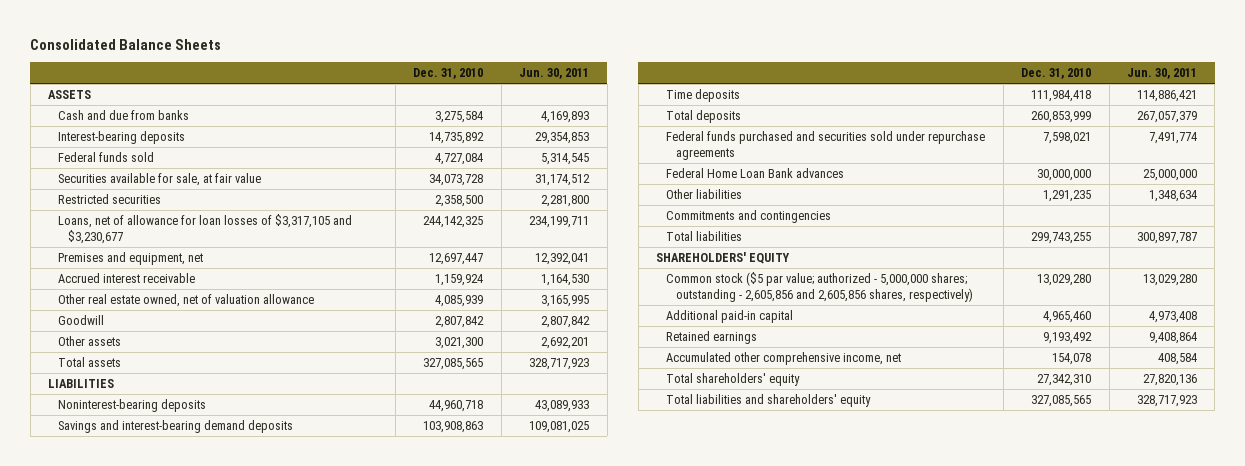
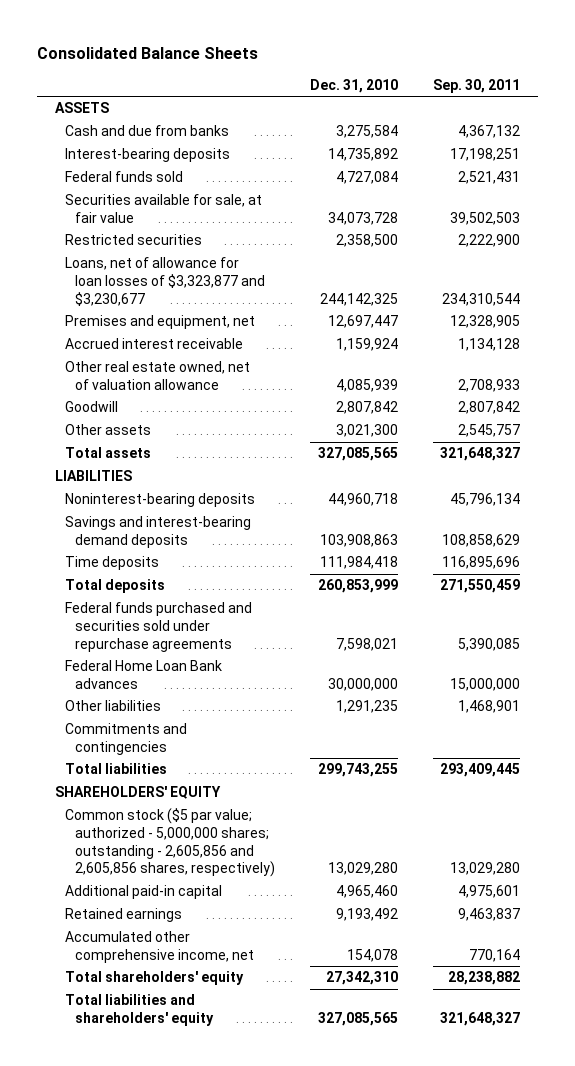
[519,68,590,80] Jun. 30, 2011 -> none
none -> [433,78,521,93] Sep. 30, 2011
[58,213,353,245] Loans, net of allowance for loan losses of $3,317,105 and $3,230,677 -> [64,257,266,306] Loans, net of allowance for loan losses of $3,323,877 and $3,230,677

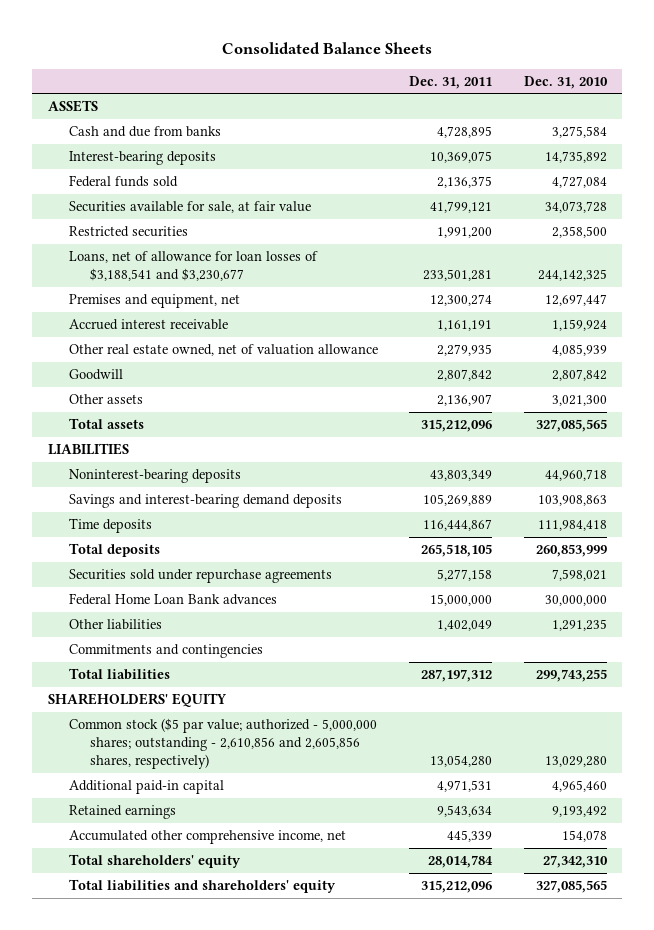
[433,78,521,93] Sep. 30, 2011 -> none
none -> [409,75,493,89] Dec. 31, 2011
[64,257,266,306] Loans, net of allowance for loan losses of $3,323,877 and $3,230,677 -> [68,251,318,282] Loans, net of allowance for loan losses of $3,188,541 and $3,230,677
[64,602,252,652] Federal funds purchased and securities sold under repurchase agreements -> [68,569,332,584] Securities sold under repurchase agreements
[64,808,276,878] Common stock ($5 par value; authorized - 5,000,000 shares; outstanding - 2,605,856 and 2,605,856 shares, respectively) -> [68,718,377,770] Common stock ($5 par value; authorized - 5,000,000 shares; outstanding - 2,610,856 and 2,605,856 shares, respectively)

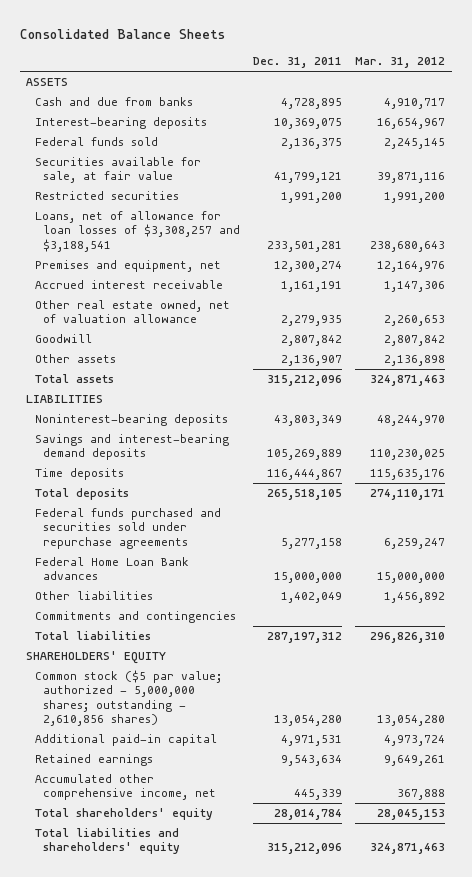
[523,75,608,89] Dec. 31, 2010 -> none
none -> [355,57,446,69] Mar. 31, 2012
[68,251,318,282] Loans, net of allowance for loan losses of $3,188,541 and $3,230,677 -> [34,211,241,252] Loans, net of allowance for loan losses of $3,308,257 and $3,188,541
[68,569,332,584] Securities sold under repurchase agreements -> [34,508,221,549] Federal funds purchased and securities sold under repurchase agreements
[68,718,377,770] Common stock ($5 par value; authorized - 5,000,000 shares; outstanding - 2,610,856 and 2,605,856 shares, respectively) -> [34,670,222,726] Common stock ($5 par value; authorized - 5,000,000 shares; outstanding - 2,610,856 shares)

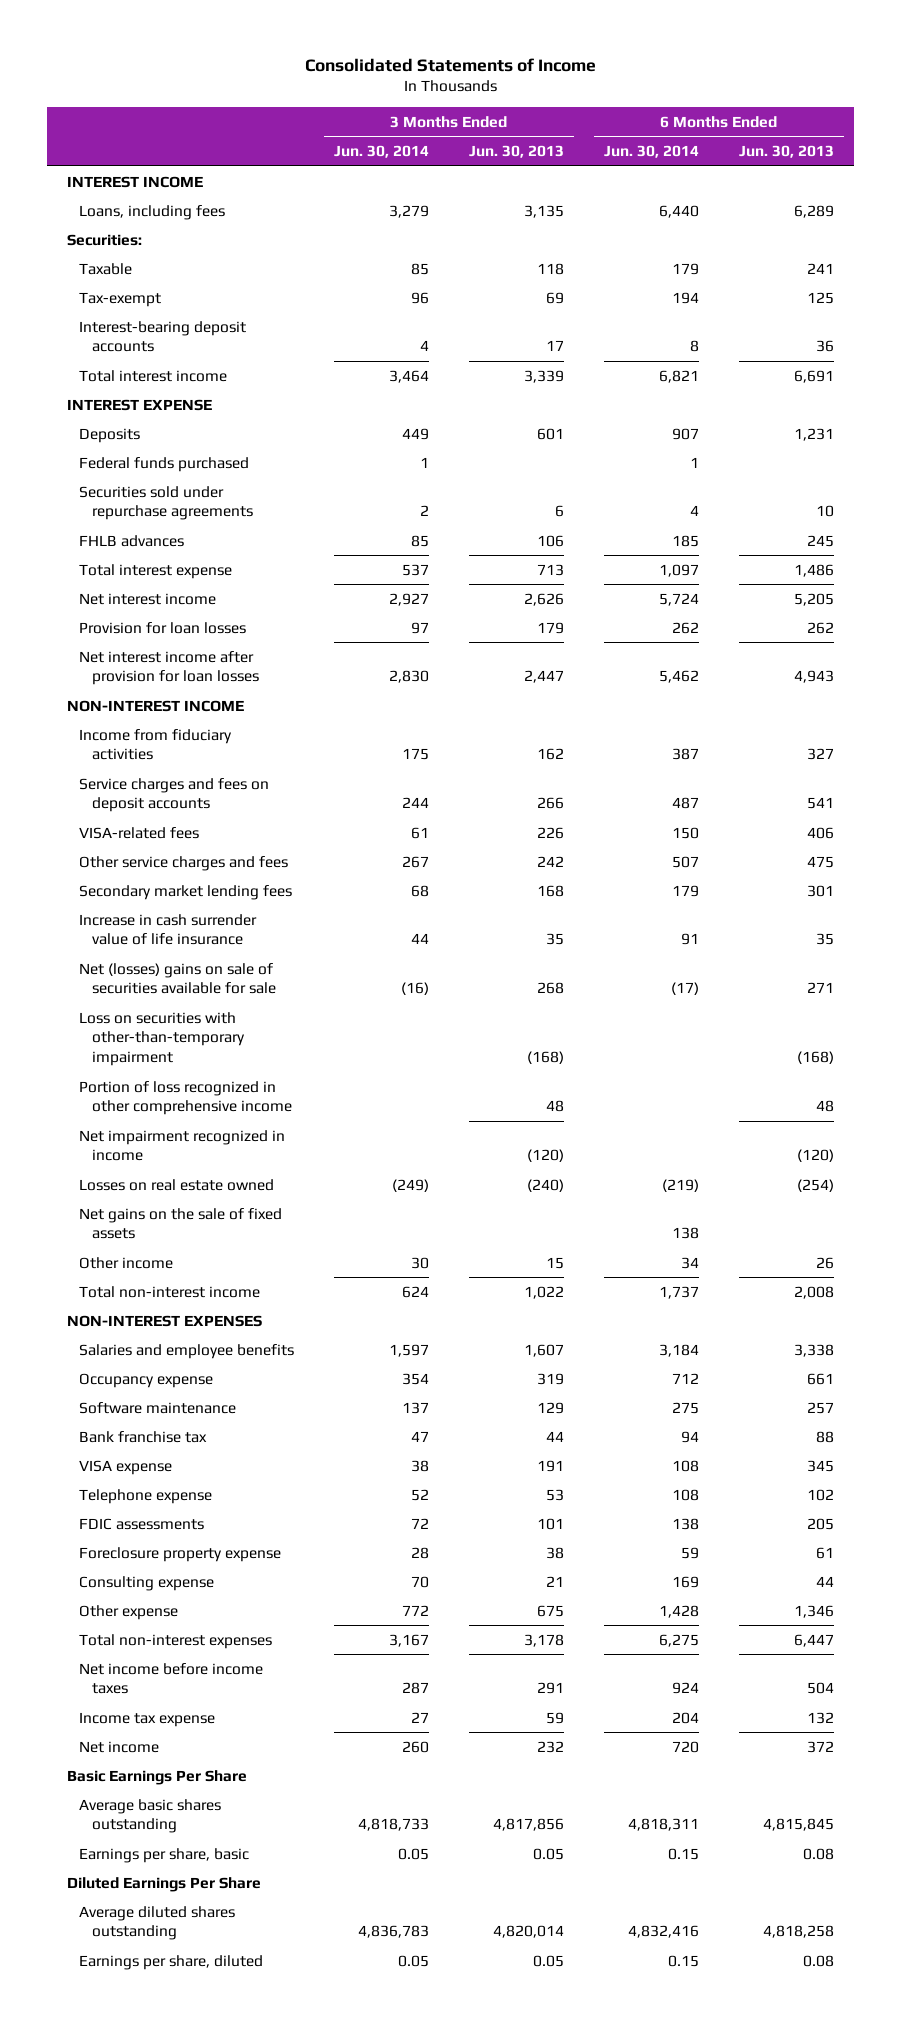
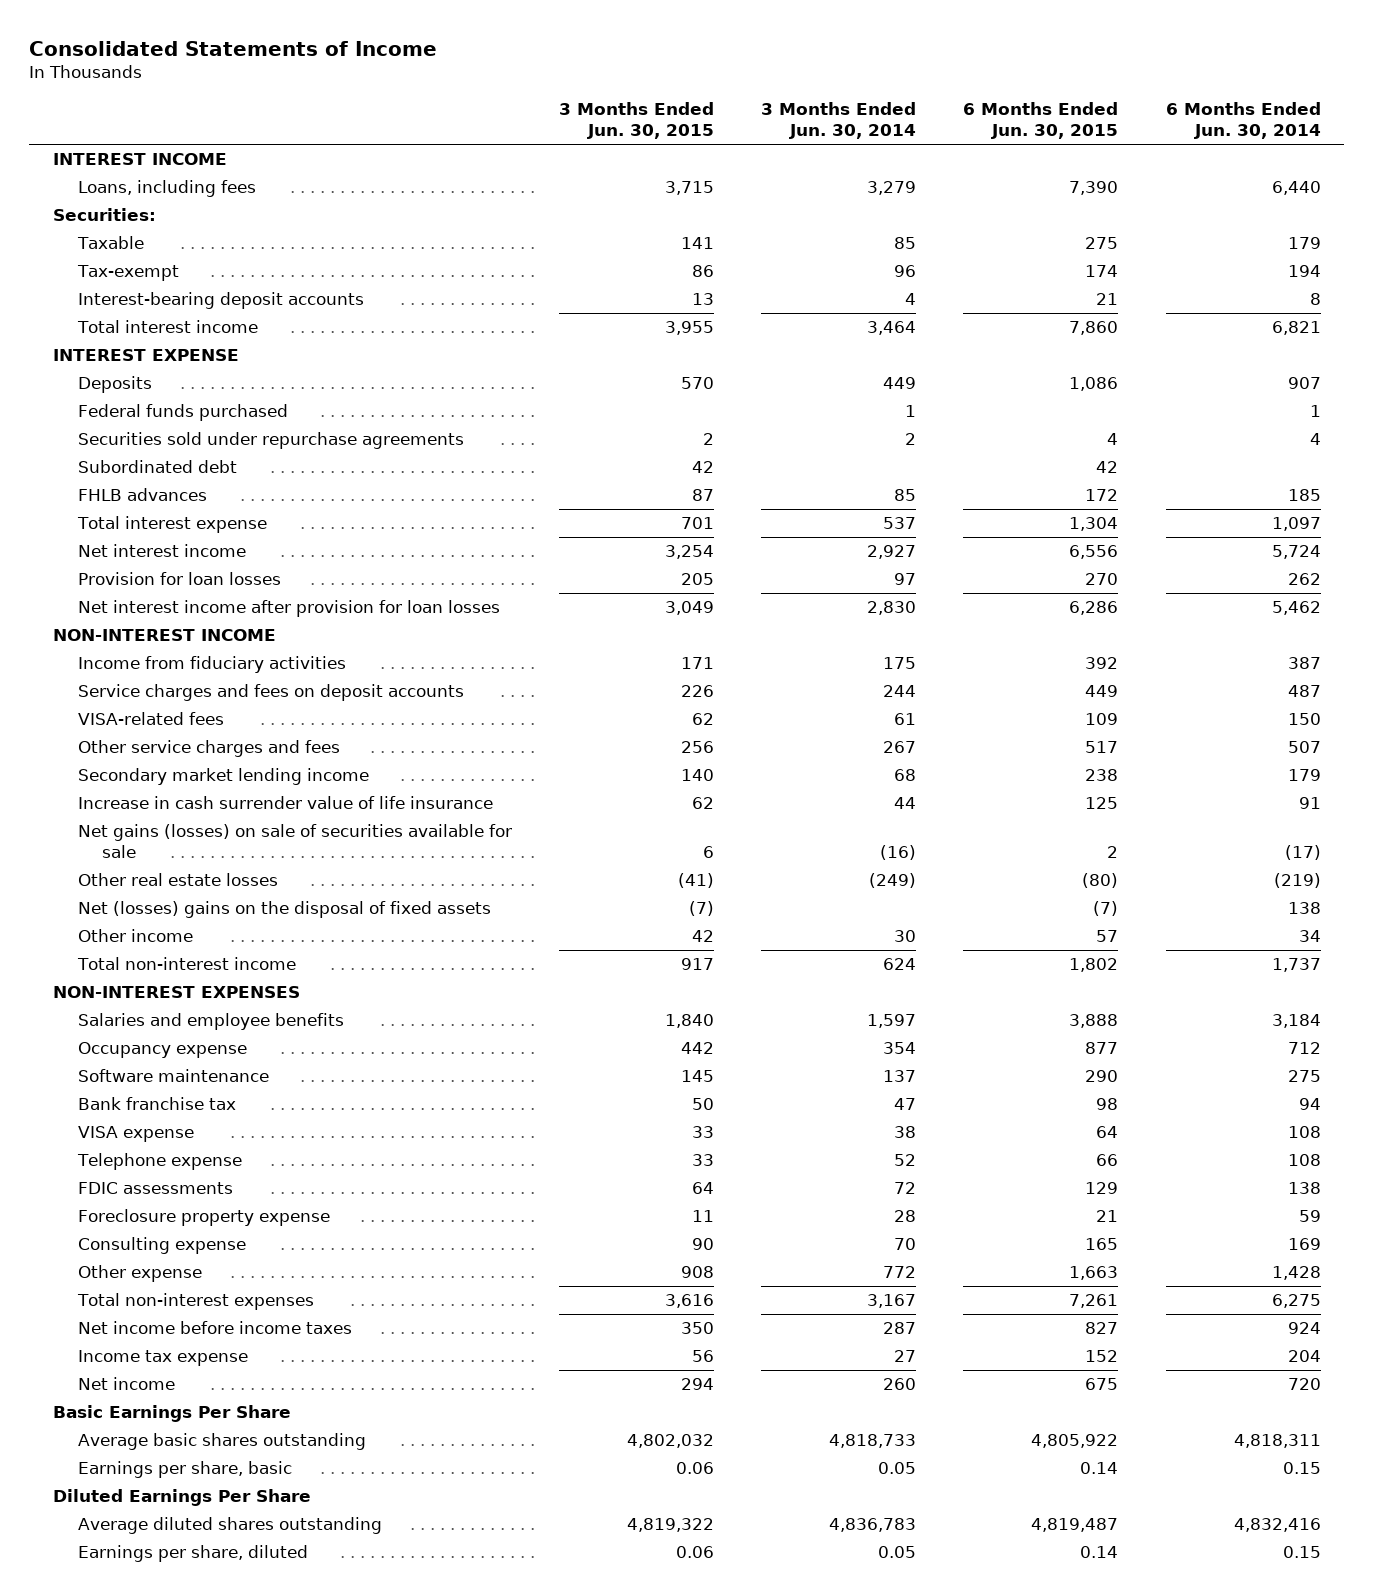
[469,145,565,159] Jun. 30, 2013 -> none
[739,145,835,159] Jun. 30, 2013 -> none
none -> [558,102,714,140] 3 Months Ended Jun. 30, 2015
none -> [963,102,1119,140] 6 Months Ended Jun. 30, 2015
none -> [77,460,237,474] Subordinated debt
[79,884,293,900] Secondary market lending fees -> [77,768,369,786] Secondary market lending income
[79,1011,246,1066] Loss on securities with other-than-temporary impairment -> none
[79,1080,293,1116] Portion of loss recognized in other comprehensive income -> none
[79,1129,286,1162] Net impairment recognized in income -> none
[79,962,277,995] Net (losses) gains on sale of securities available for sale -> [77,824,512,858] Net gains (losses) on sale of securities available for sale
[79,1178,275,1191] Losses on real estate owned -> [77,873,278,887] Other real estate losses
[79,1207,283,1240] Net gains on the sale of fixed assets -> [77,901,491,919] Net (losses) gains on the disposal of fixed assets

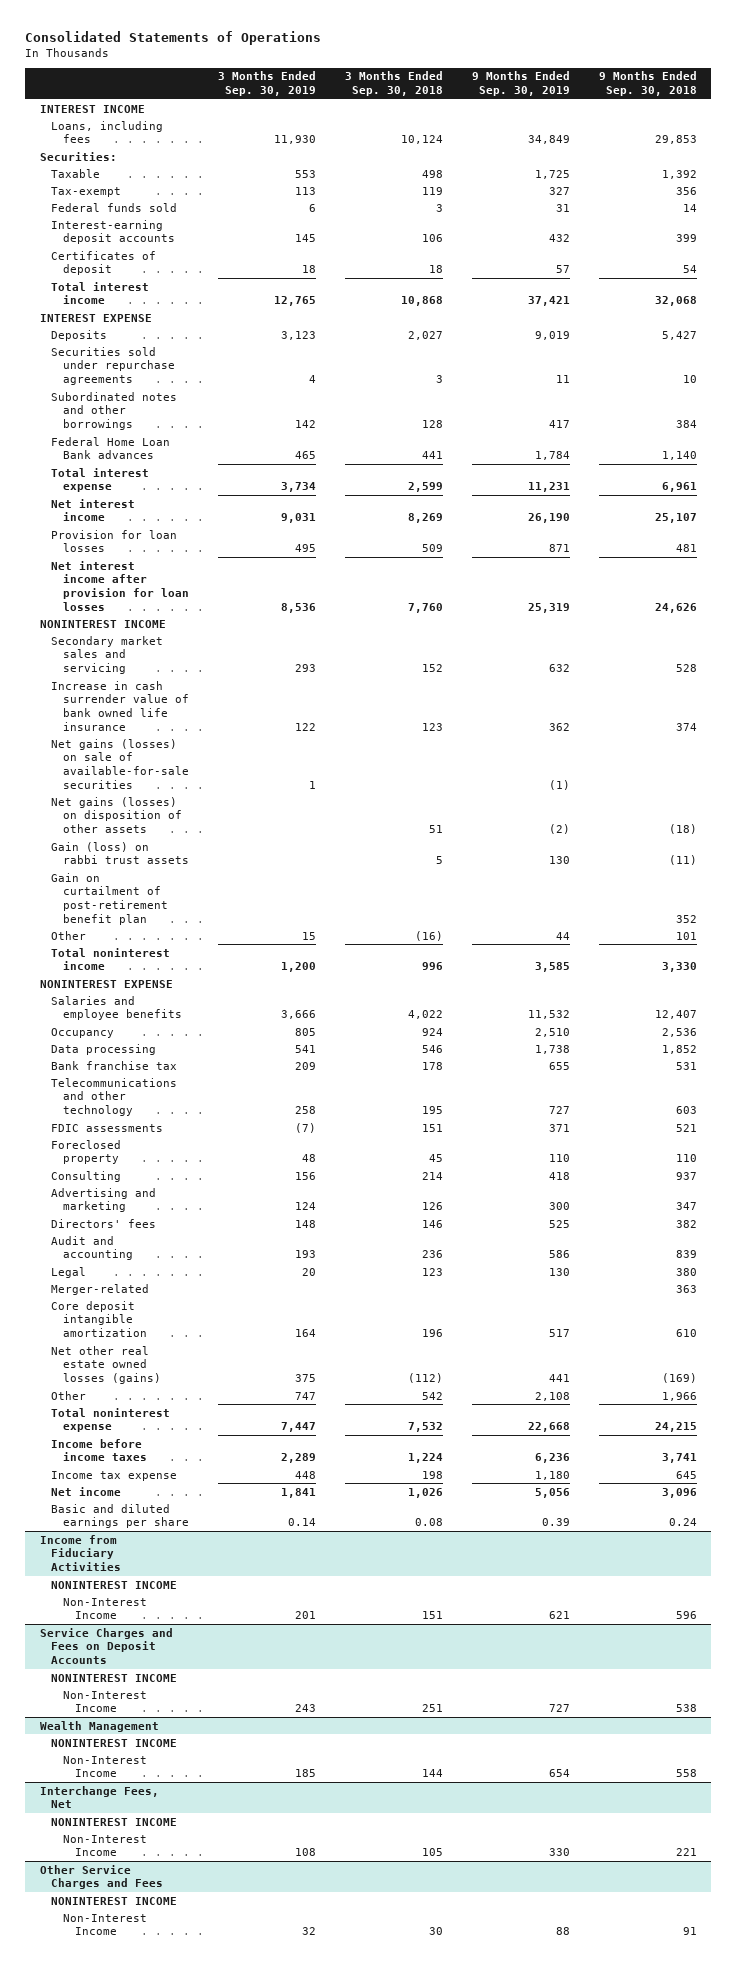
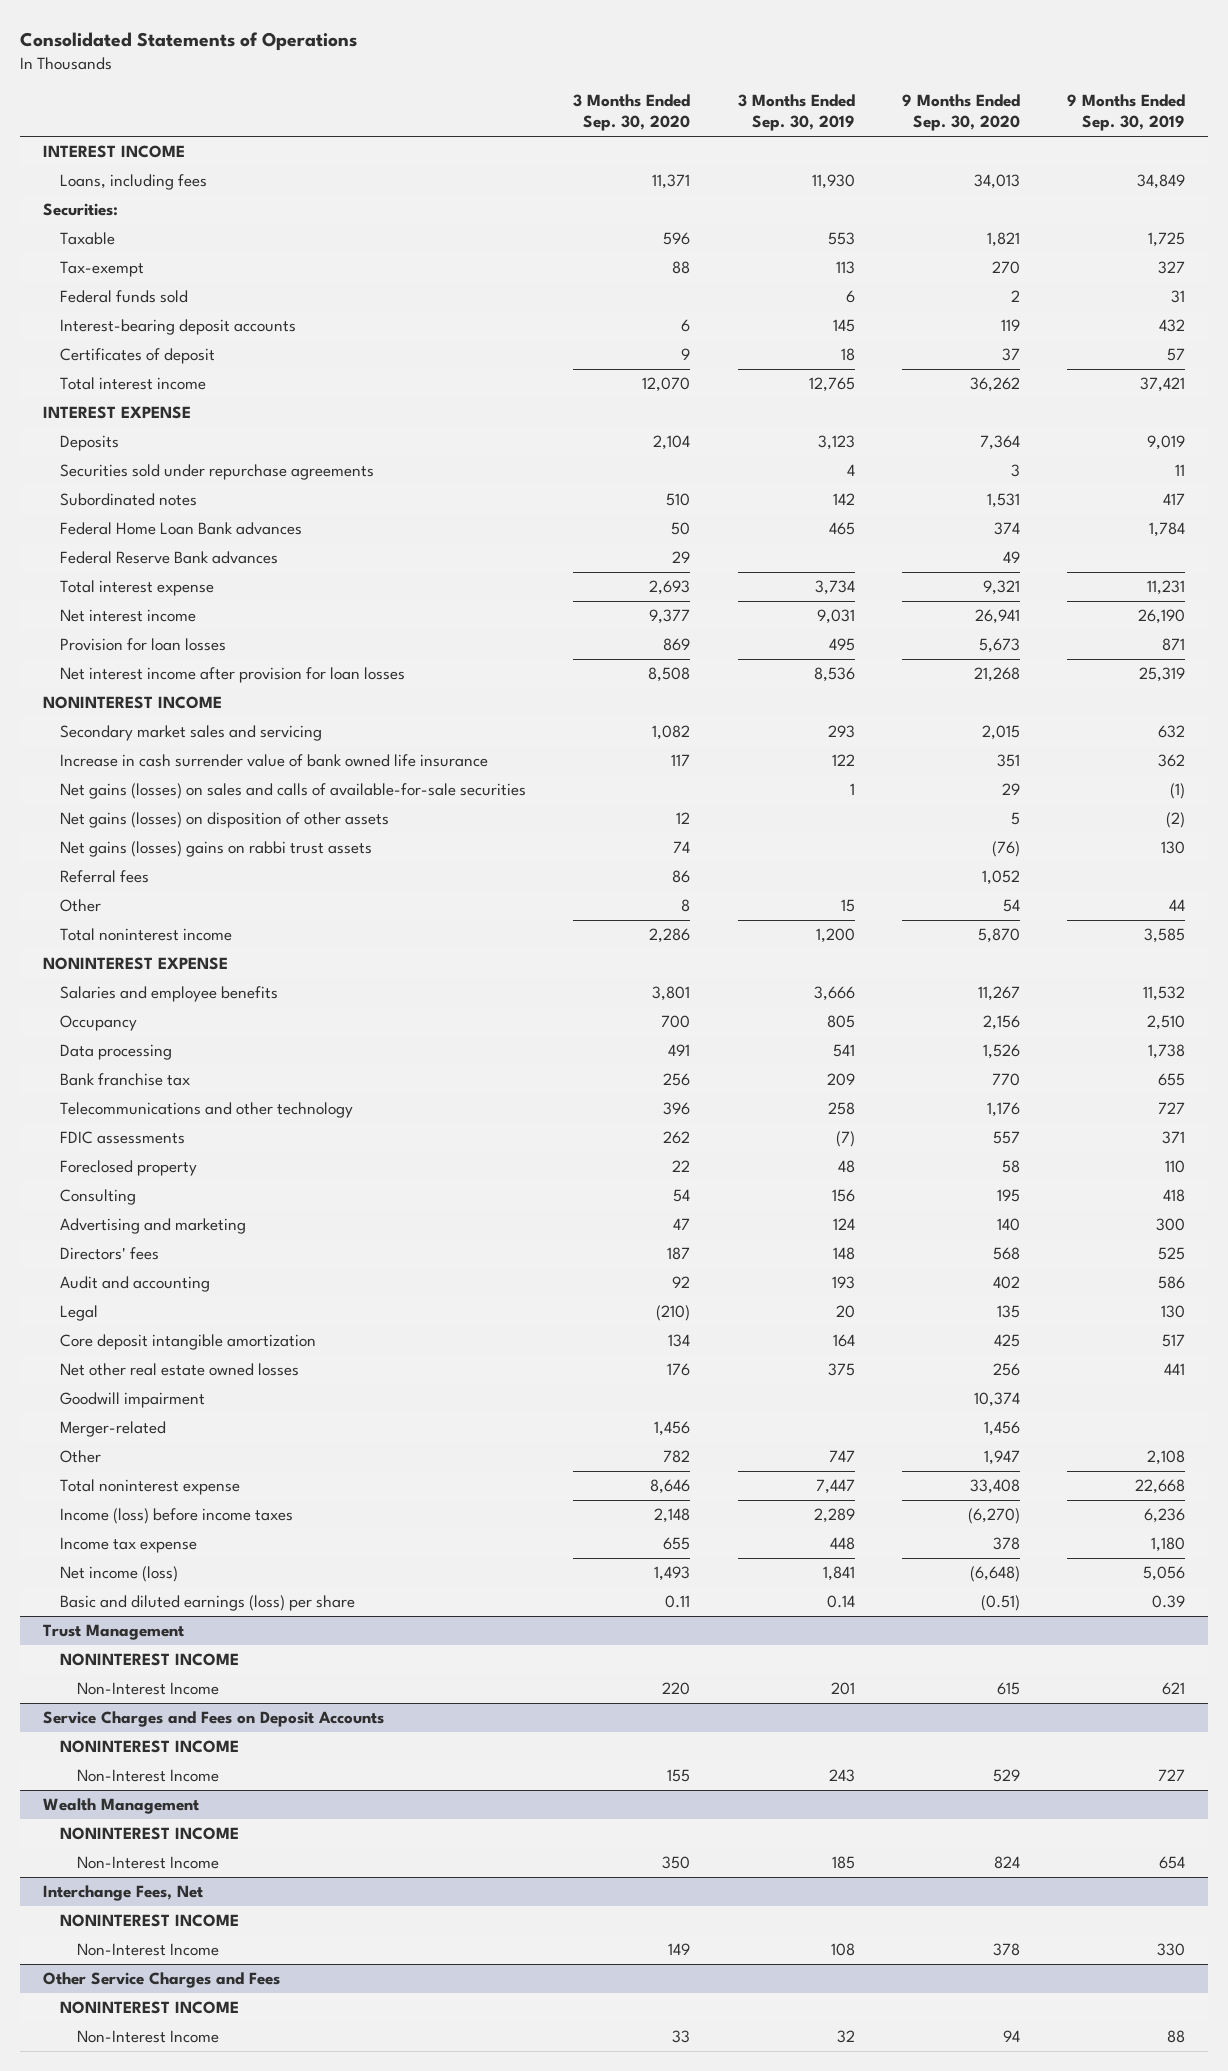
[345,71,444,97] 3 Months Ended Sep. 30, 2018 -> none
[598,71,697,97] 9 Months Ended Sep. 30, 2018 -> none
none -> [573,94,691,132] 3 Months Ended Sep. 30, 2020
none -> [901,94,1020,132] 9 Months Ended Sep. 30, 2020
[51,219,176,245] Interest-earning deposit accounts -> [60,319,297,336] Interest-bearing deposit accounts
[51,391,178,431] Subordinated notes and other borrowings -> [60,493,198,507] Subordinated notes
none -> [60,551,279,565] Federal Reserve Bank advances
[51,738,190,789] Net gains (losses) on sale of available-for-sale securities -> [60,783,527,800] Net gains (losses) on sales and calls of available-for-sale securities
[51,872,169,925] Gain on curtailment of post-retirement benefit plan -> none
[51,841,190,865] Gain (loss) on rabbi trust assets -> [60,841,373,858] Net gains (losses) gains on rabbi trust assets
none -> [60,870,150,884] Referral fees
[51,1345,162,1385] Net other real estate owned losses (gains) -> [60,1363,300,1377] Net other real estate owned losses
none -> [60,1392,206,1409] Goodwill impairment
[51,1283,150,1295] Merger-related -> [60,1421,167,1438] Merger-related
[51,1438,148,1462] Income before income taxes -> [60,1508,294,1525] Income (loss) before income taxes
[39,1534,122,1572] Income from Fiduciary Activities -> none
[51,1486,122,1496] Net income -> [60,1566,179,1583] Net income (loss)
[51,1503,190,1529] Basic and diluted earnings per share -> [60,1595,356,1612] Basic and diluted earnings (loss) per share
none -> [43,1624,185,1641] Trust Management

